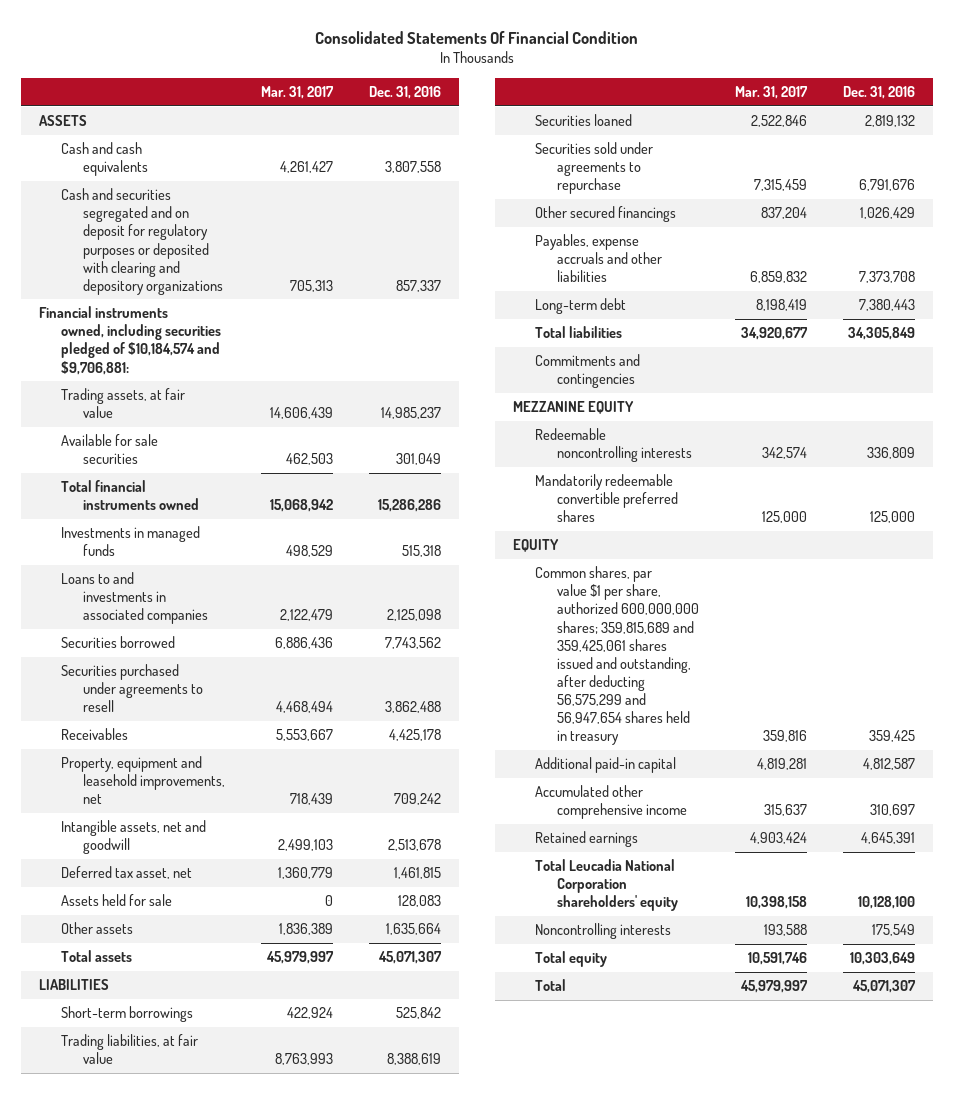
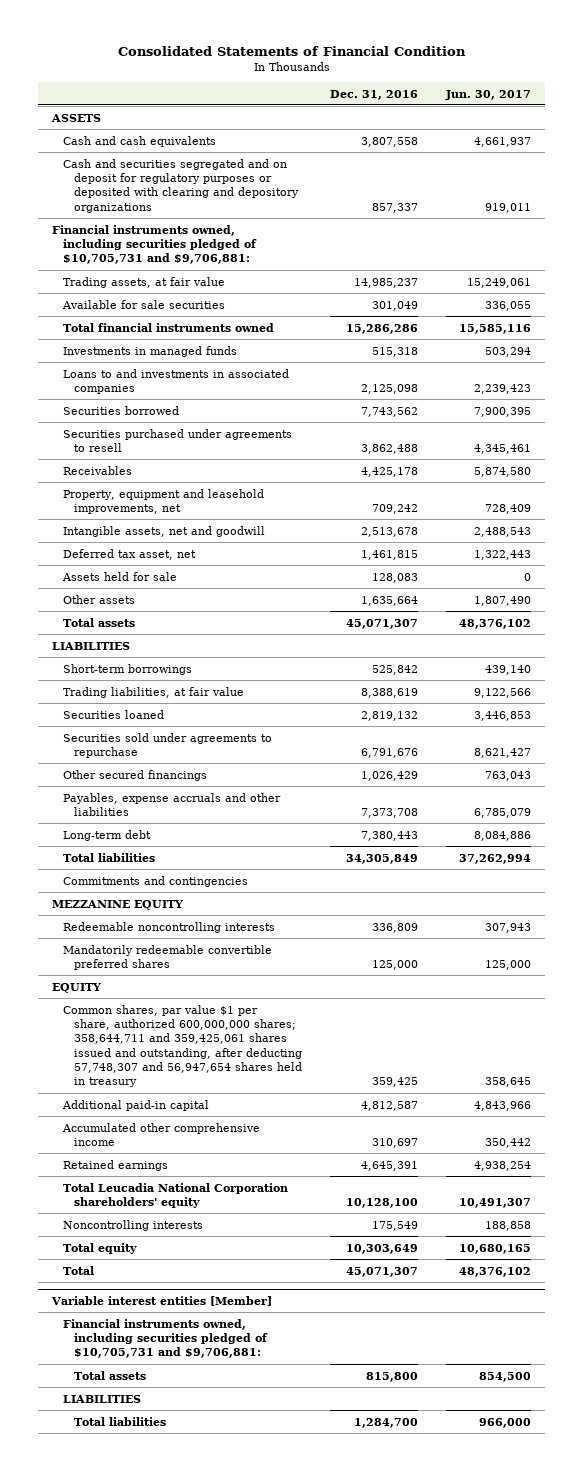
[315,30,639,44] Consolidated Statements Of Financial Condition -> [117,45,466,56] Consolidated Statements of Financial Condition
[260,86,334,100] Mar. 31, 2017 -> none
none -> [444,89,531,100] Jun. 30, 2017
[39,306,222,375] Financial instruments owned, including securities pledged of $10,184,574 and $9,706,881: -> [52,224,258,265] Financial instruments owned, including securities pledged of $10,705,731 and $9,706,881:
[534,566,699,746] Common shares, par value $1 per share, authorized 600,000,000 shares; 359,815,689 and 359,425,061 shares issued and outstanding, after deducting 56,575,299 and 56,947,654 shares held in treasury -> [63,1004,303,1088] Common shares, par value $1 per share, authorized 600,000,000 shares; 358,644,711 and 359,425,061 shares issued and outstanding, after deducting 57,748,307 and 56,947,654 shares held in treasury
none -> [51,1295,273,1306] Variable interest entities [Member]
none -> [63,1318,269,1359] Financial instruments owned, including securities pledged of $10,705,731 and $9,706,881:
none -> [74,1370,147,1380] Total assets
none -> [63,1394,142,1403] LIABILITIES
none -> [74,1416,167,1426] Total liabilities

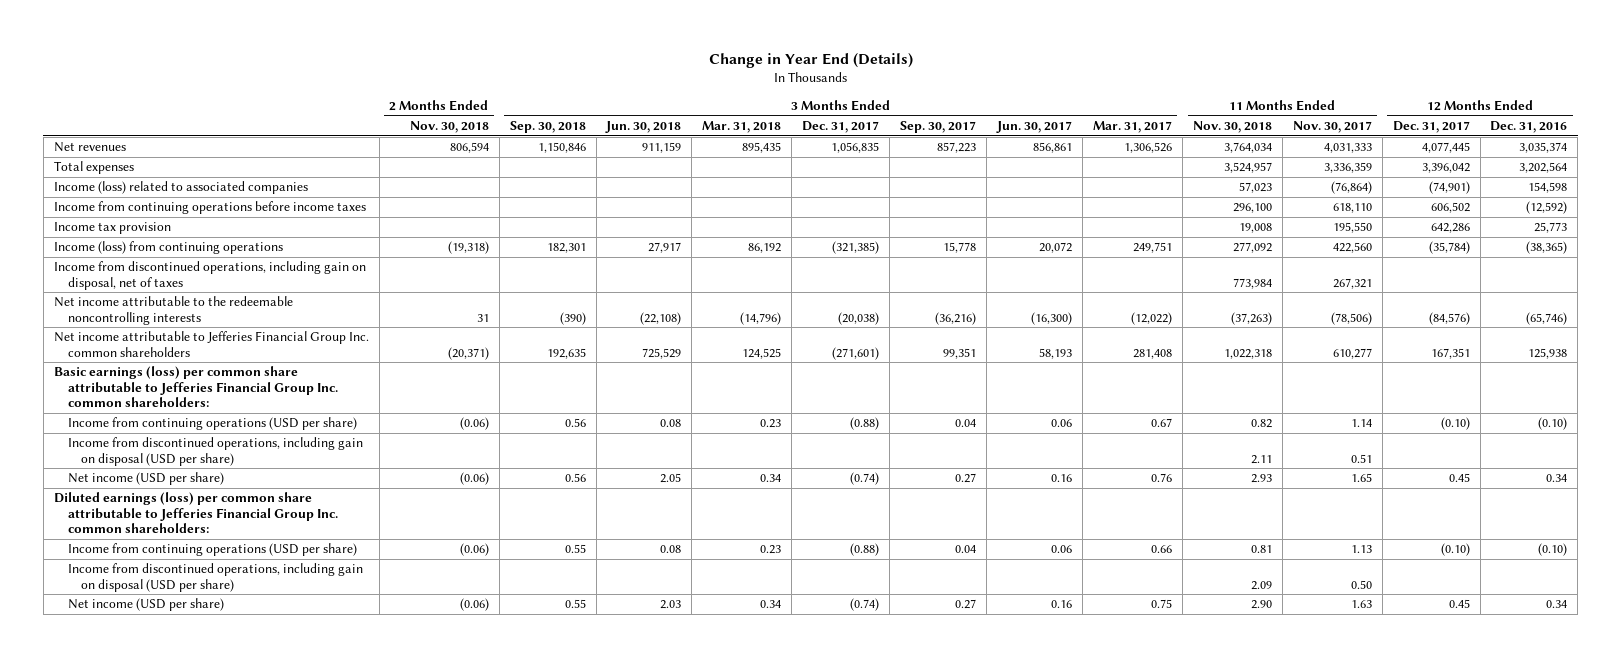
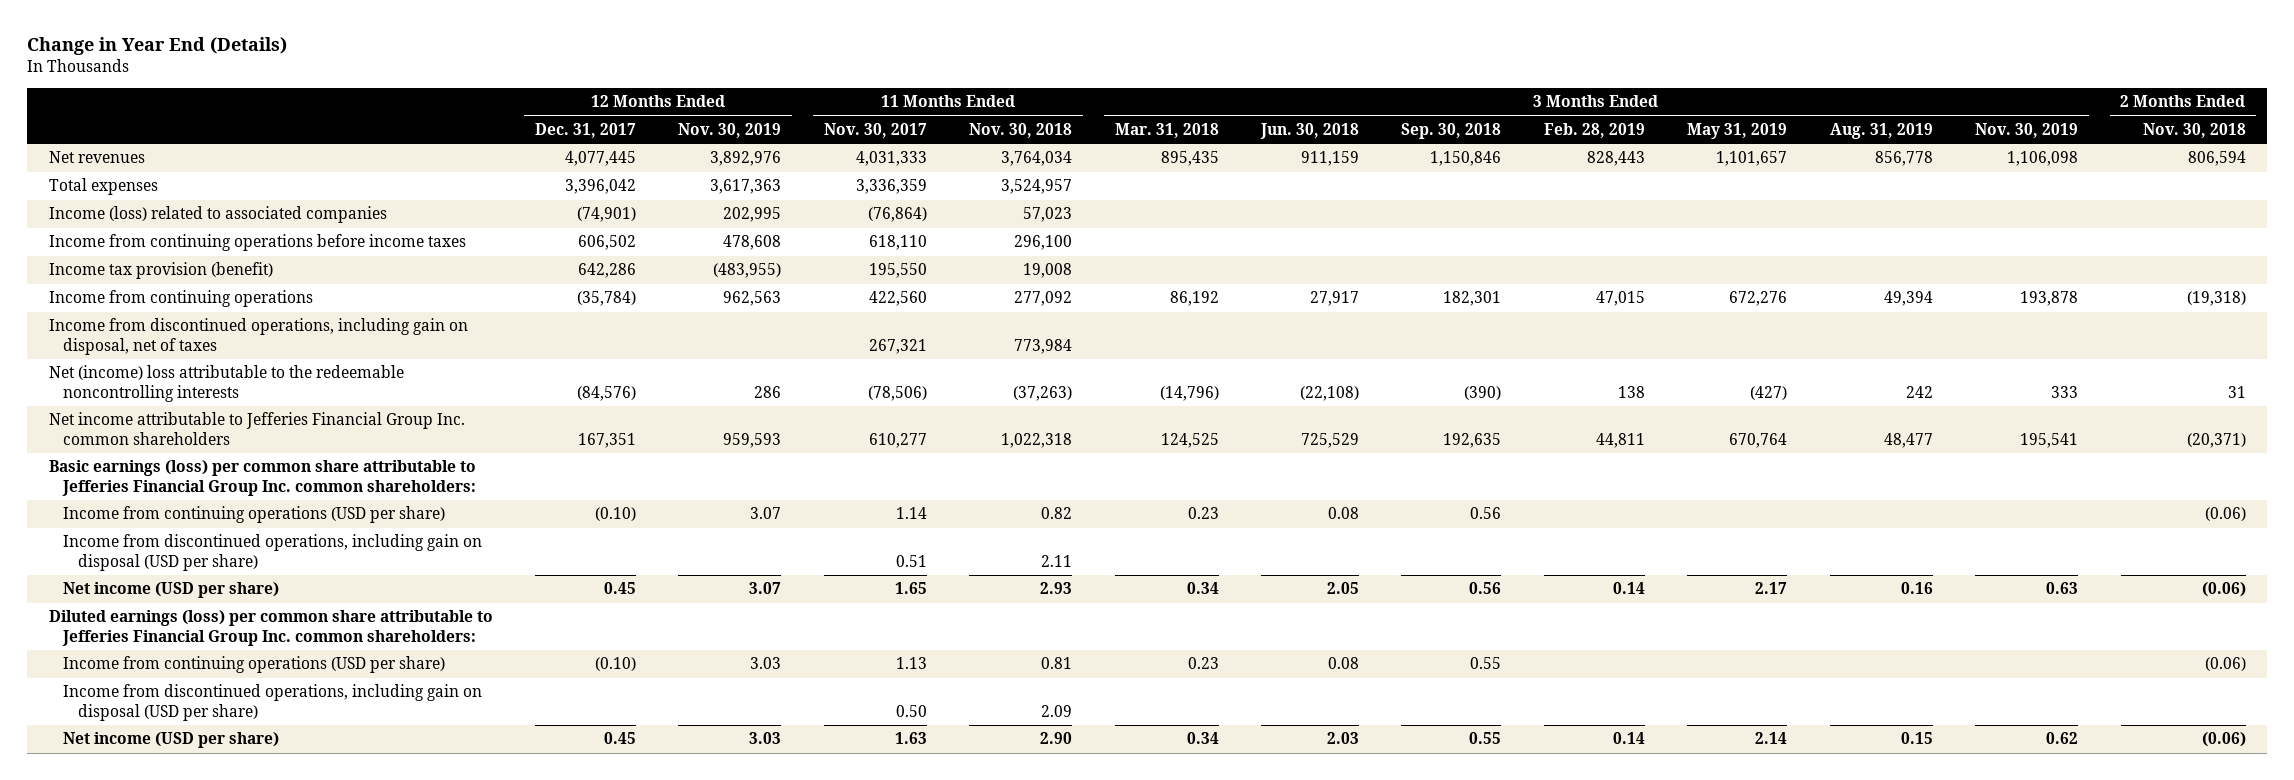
[802,120,880,133] Dec. 31, 2017 -> none
[900,120,977,133] Sep. 30, 2017 -> none
[996,120,1073,133] Jun. 30, 2017 -> none
[1092,120,1172,133] Mar. 31, 2017 -> none
[1490,120,1568,133] Dec. 31, 2016 -> none
none -> [678,122,782,138] Nov. 30, 2019
none -> [1543,122,1645,138] Feb. 28, 2019
none -> [1687,122,1788,139] May 31, 2019
none -> [1829,122,1933,139] Aug. 31, 2019
none -> [1975,122,2079,138] Nov. 30, 2019
[53,222,171,235] Income tax provision -> [48,262,273,280] Income tax provision (benefit)
[53,241,283,255] Income (loss) from continuing operations -> [48,290,313,308] Income from continuing operations
[53,296,293,325] Net income attributable to the redeemable noncontrolling interests -> [48,365,404,403] Net (income) loss attributable to the redeemable noncontrolling interests

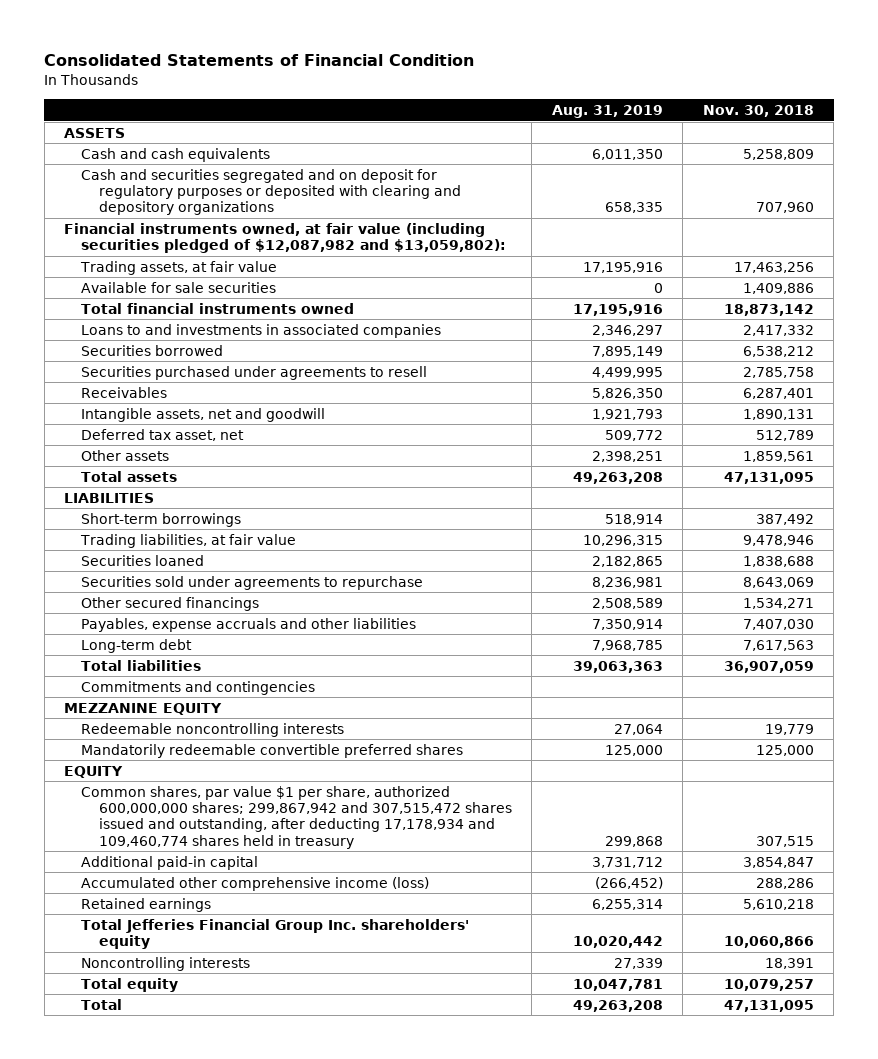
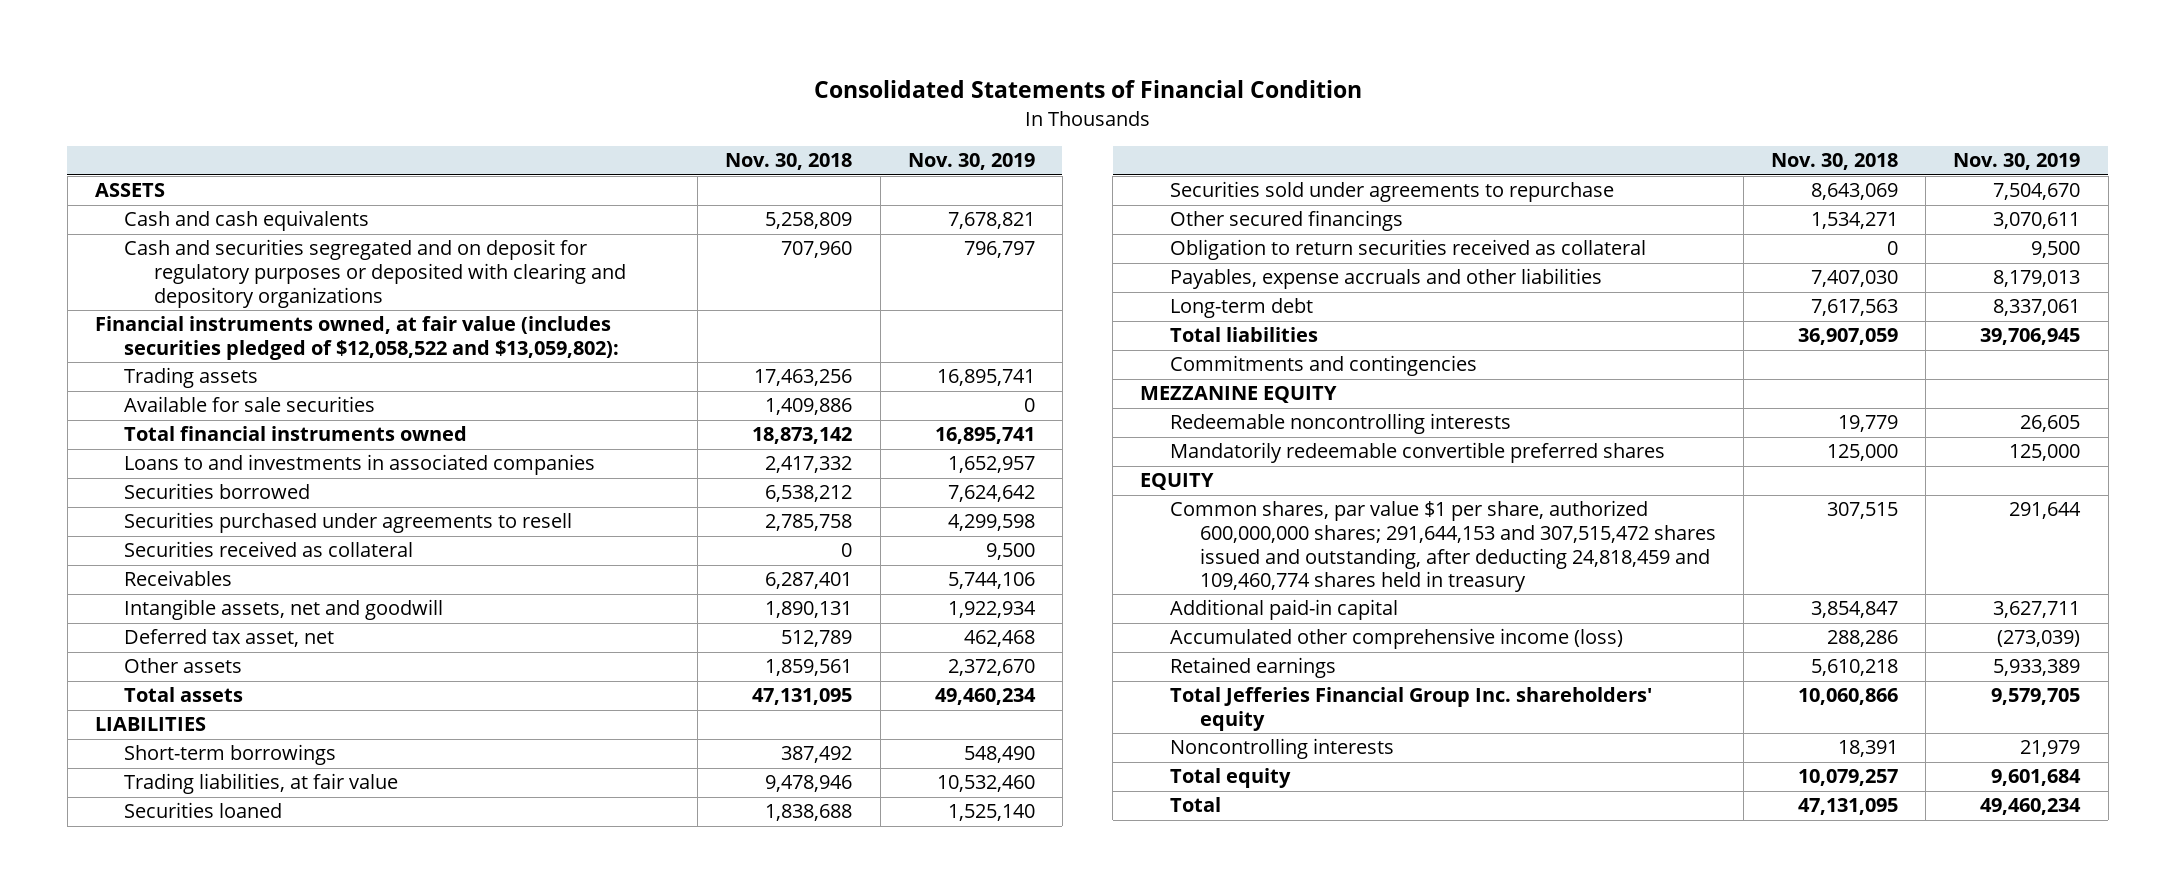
[551,105,663,119] Aug. 31, 2019 -> none
none -> [907,153,1035,171] Nov. 30, 2019
[64,222,507,254] Financial instruments owned, at fair value (including securities pledged of $12,087,982 and $13,059,802): -> [94,316,620,361] Financial instruments owned, at fair value (includes securities pledged of $12,058,522 and $13,059,802):
[80,260,278,275] Trading assets, at fair value -> [124,367,259,389] Trading assets
none -> [124,541,414,558] Securities received as collateral
none -> [1170,239,1647,261] Obligation to return securities received as collateral
[81,785,512,849] Common shares, par value $1 per share, authorized 600,000,000 shares; 299,867,942 and 307,515,472 shares issued and outstanding, after deducting 17,178,934 and 109,460,774 shares held in treasury -> [1170,500,1716,593] Common shares, par value $1 per share, authorized 600,000,000 shares; 291,644,153 and 307,515,472 shares issued and outstanding, after deducting 24,818,459 and 109,460,774 shares held in treasury

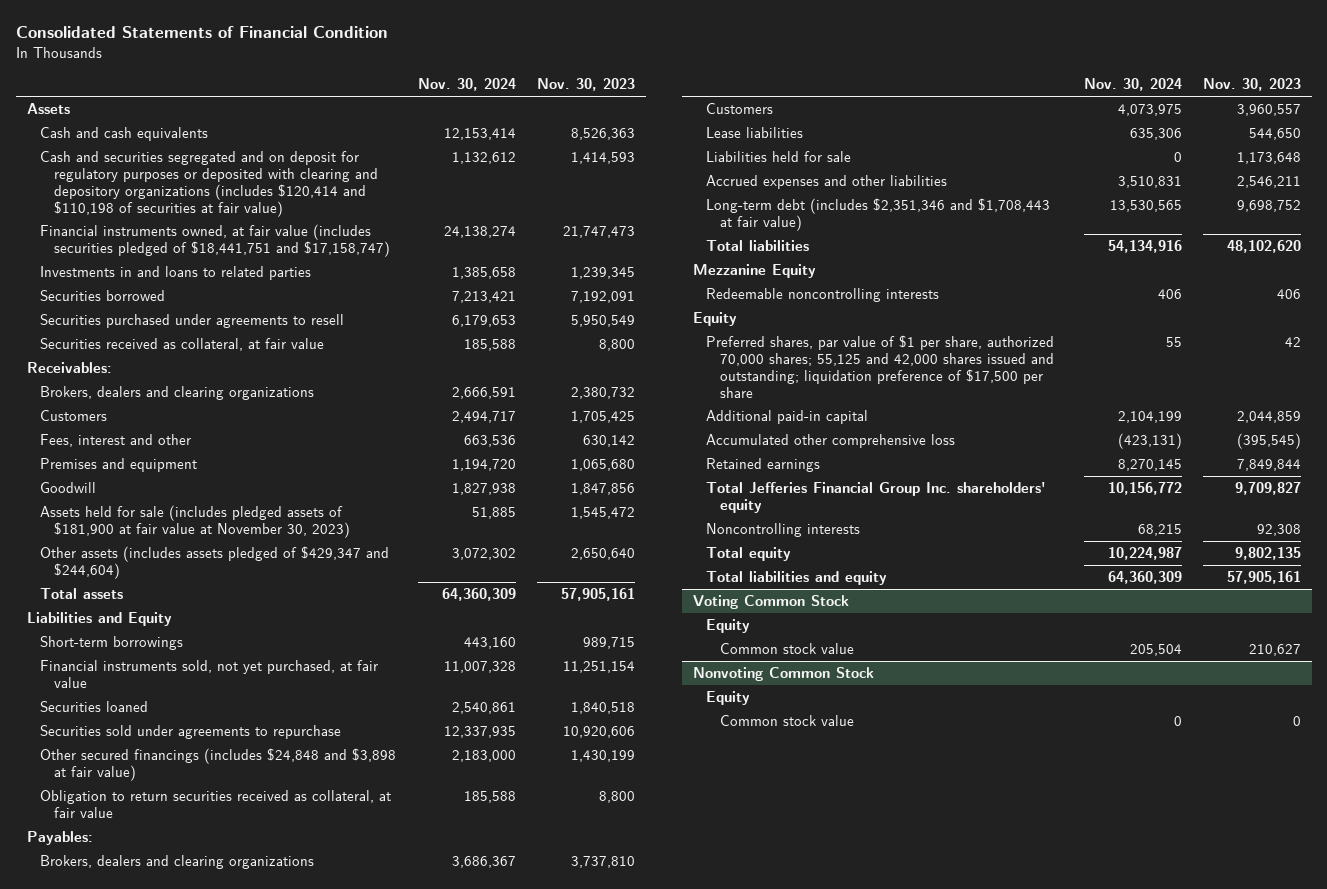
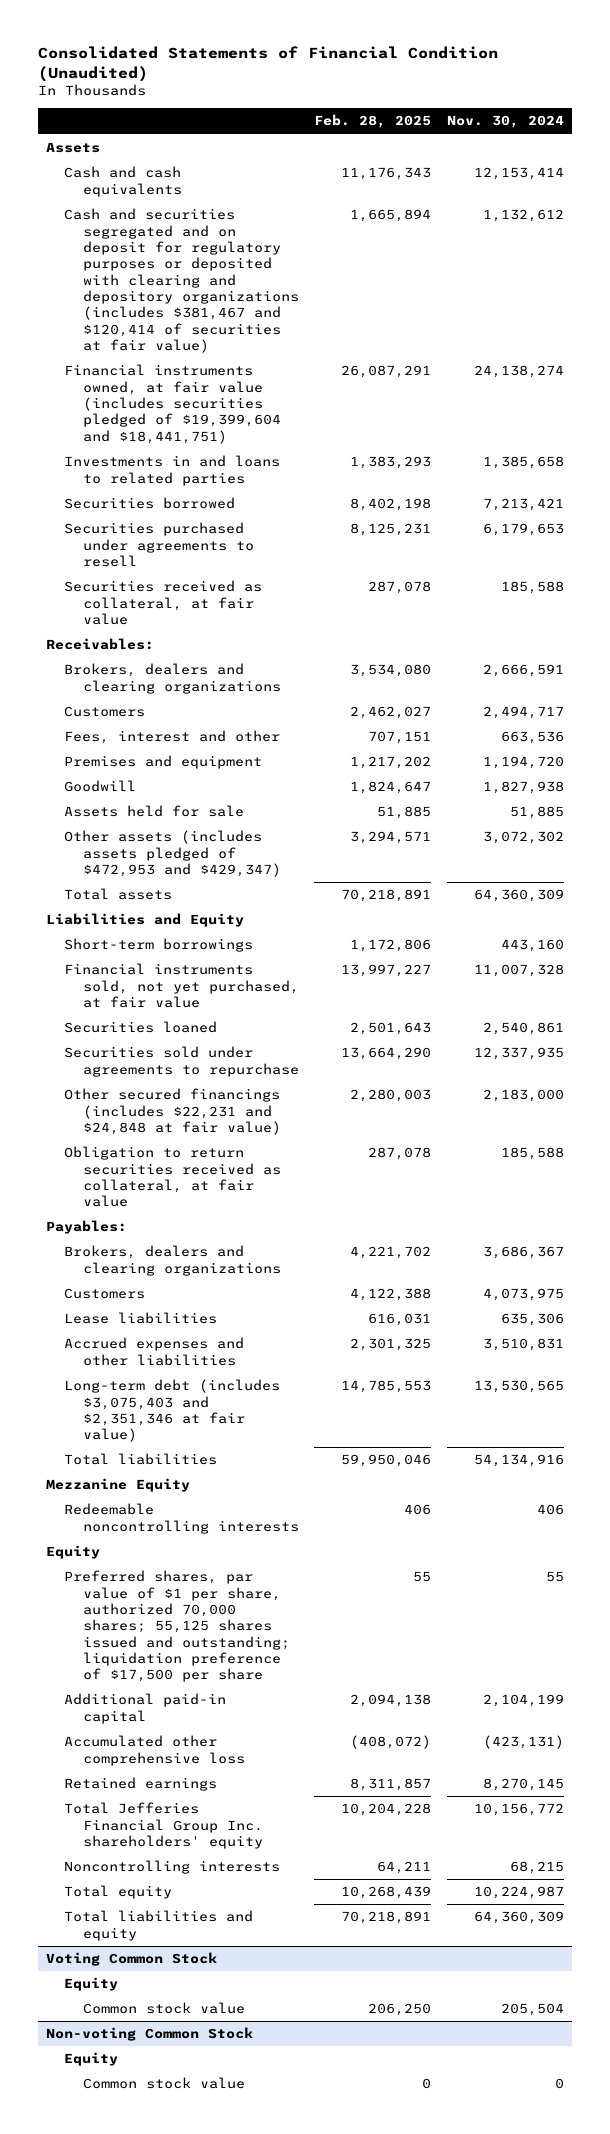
[15,26,388,39] Consolidated Statements of Financial Condition -> [38,46,499,83] Consolidated Statements of Financial Condition (Unaudited)
[536,78,635,92] Nov. 30, 2023 -> none
none -> [314,114,432,129] Feb. 28, 2025
[40,151,378,217] Cash and securities segregated and on deposit for regulatory purposes or deposited with clearing and depository organizations (includes $120,414 and $110,198 of securities at fair value) -> [64,208,299,354] Cash and securities segregated and on deposit for regulatory purposes or deposited with clearing and depository organizations (includes $381,467 and $120,414 of securities at fair value)
[40,224,390,257] Financial instruments owned, at fair value (includes securities pledged of $18,441,751 and $17,158,747) -> [64,364,281,444] Financial instruments owned, at fair value (includes securities pledged of $19,399,604 and $18,441,751)
[40,505,350,538] Assets held for sale (includes pledged assets of $181,900 at fair value at November 30, 2023) -> [64,805,245,818] Assets held for sale
[40,546,390,579] Other assets (includes assets pledged of $429,347 and $244,604) -> [64,830,281,877] Other assets (includes assets pledged of $472,953 and $429,347)
[40,748,397,781] Other secured financings (includes $24,848 and $3,898 at fair value) -> [64,1088,281,1135] Other secured financings (includes $22,231 and $24,848 at fair value)
[706,151,852,163] Liabilities held for sale -> none
[706,198,1051,231] Long-term debt (includes $2,351,346 and $1,708,443 at fair value) -> [64,1379,281,1443] Long-term debt (includes $3,075,403 and $2,351,346 at fair value)
[706,335,1055,398] Preferred shares, par value of $1 per share, authorized 70,000 shares; 55,125 and 42,000 shares issued and outstanding; liquidation preference of $17,500 per share -> [64,1570,290,1683] Preferred shares, par value of $1 per share, authorized 70,000 shares; 55,125 shares issued and outstanding; liquidation preference of $17,500 per share
[692,667,874,682] Nonvoting Common Stock -> [46,2027,254,2042] Non-voting Common Stock

